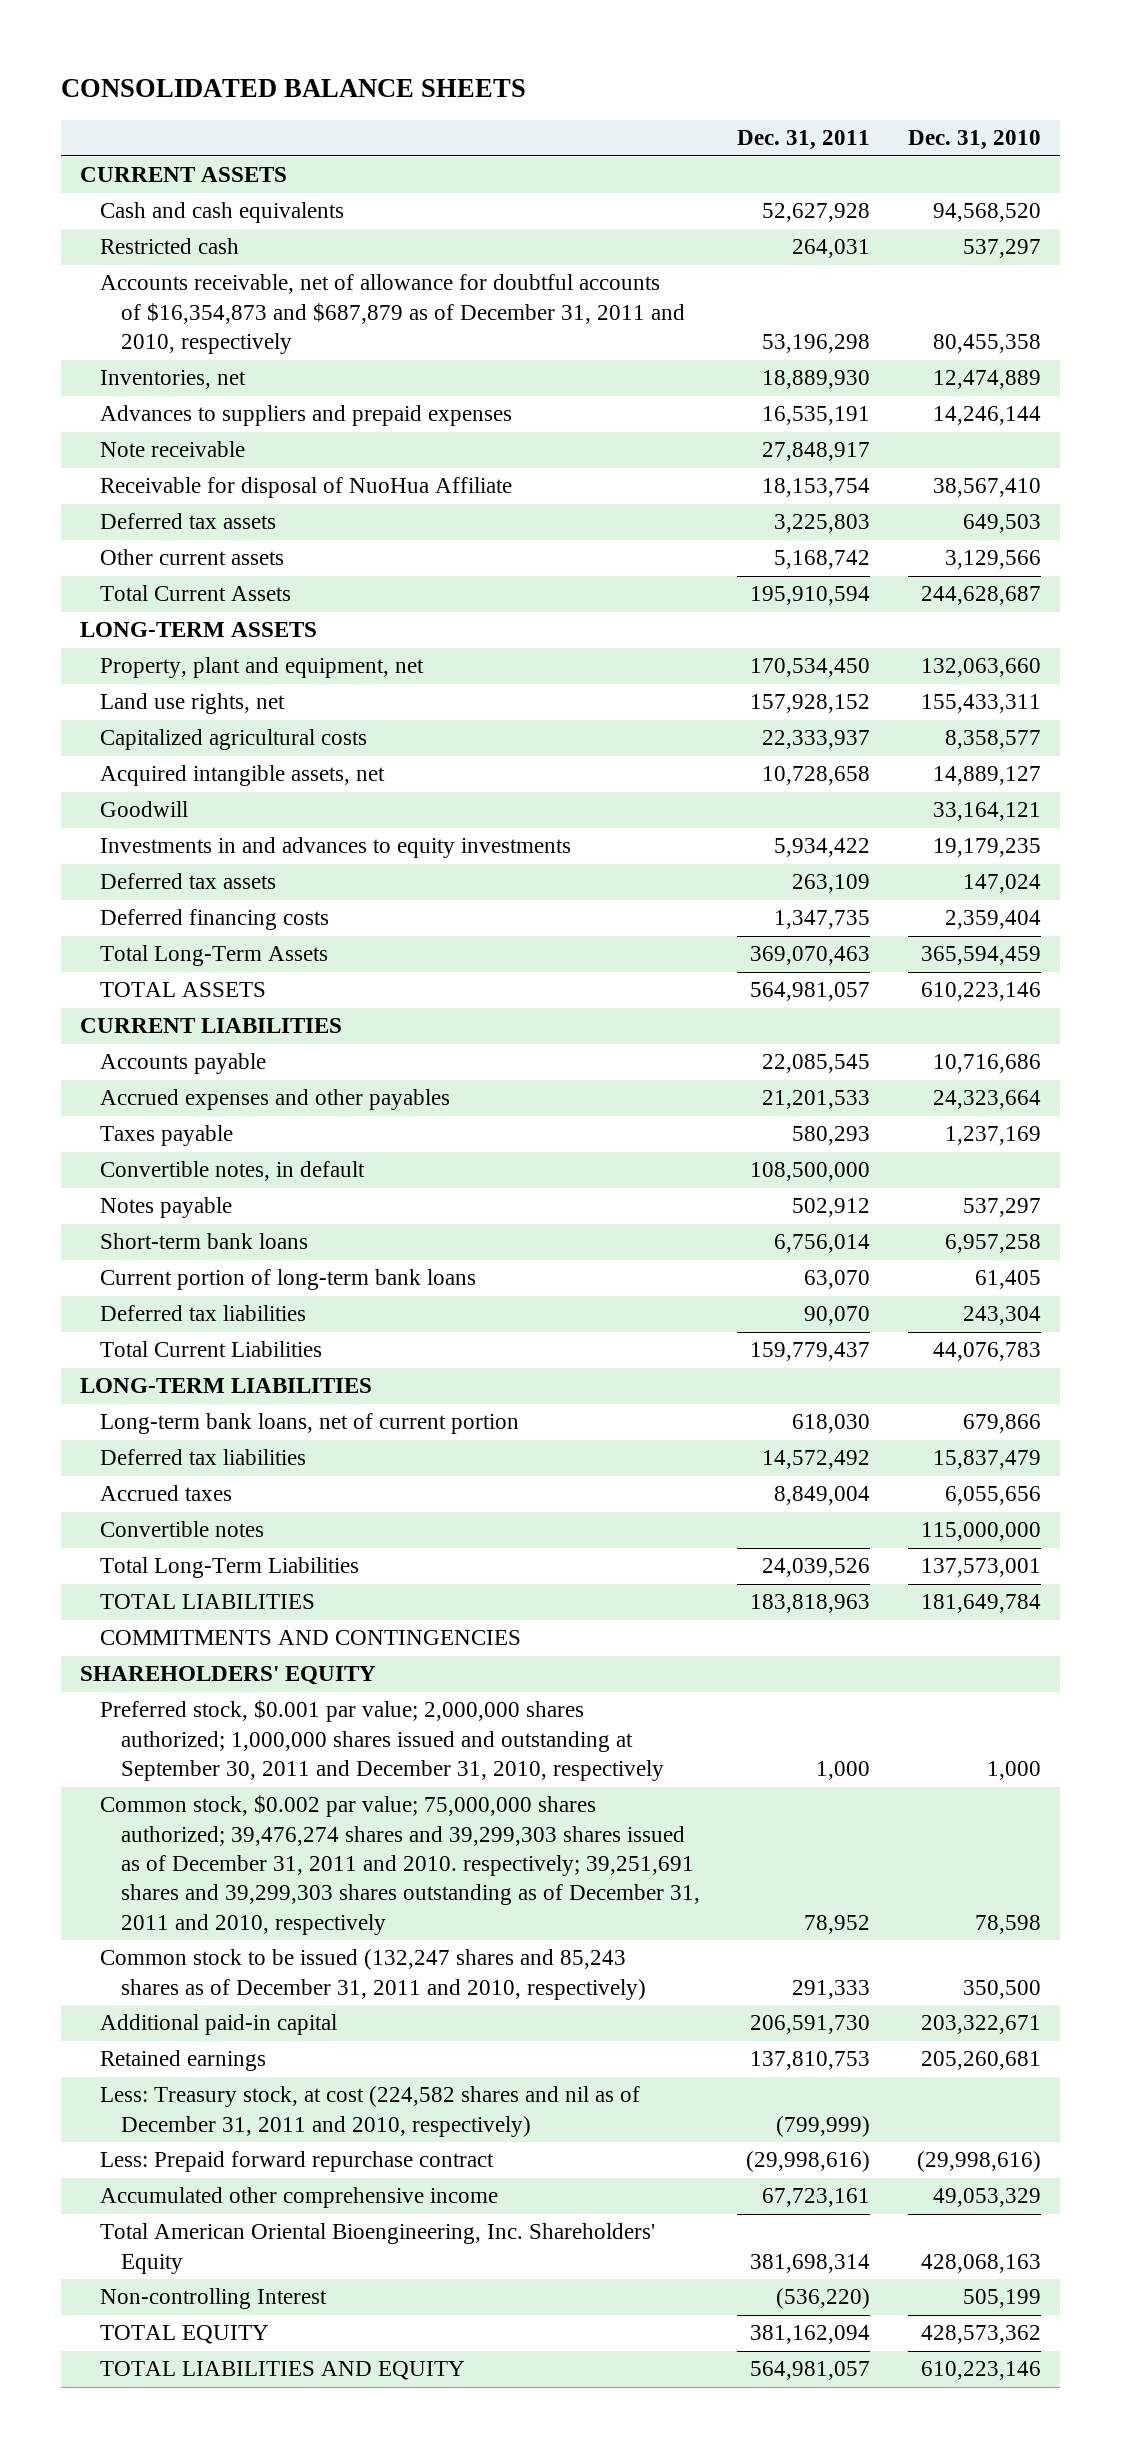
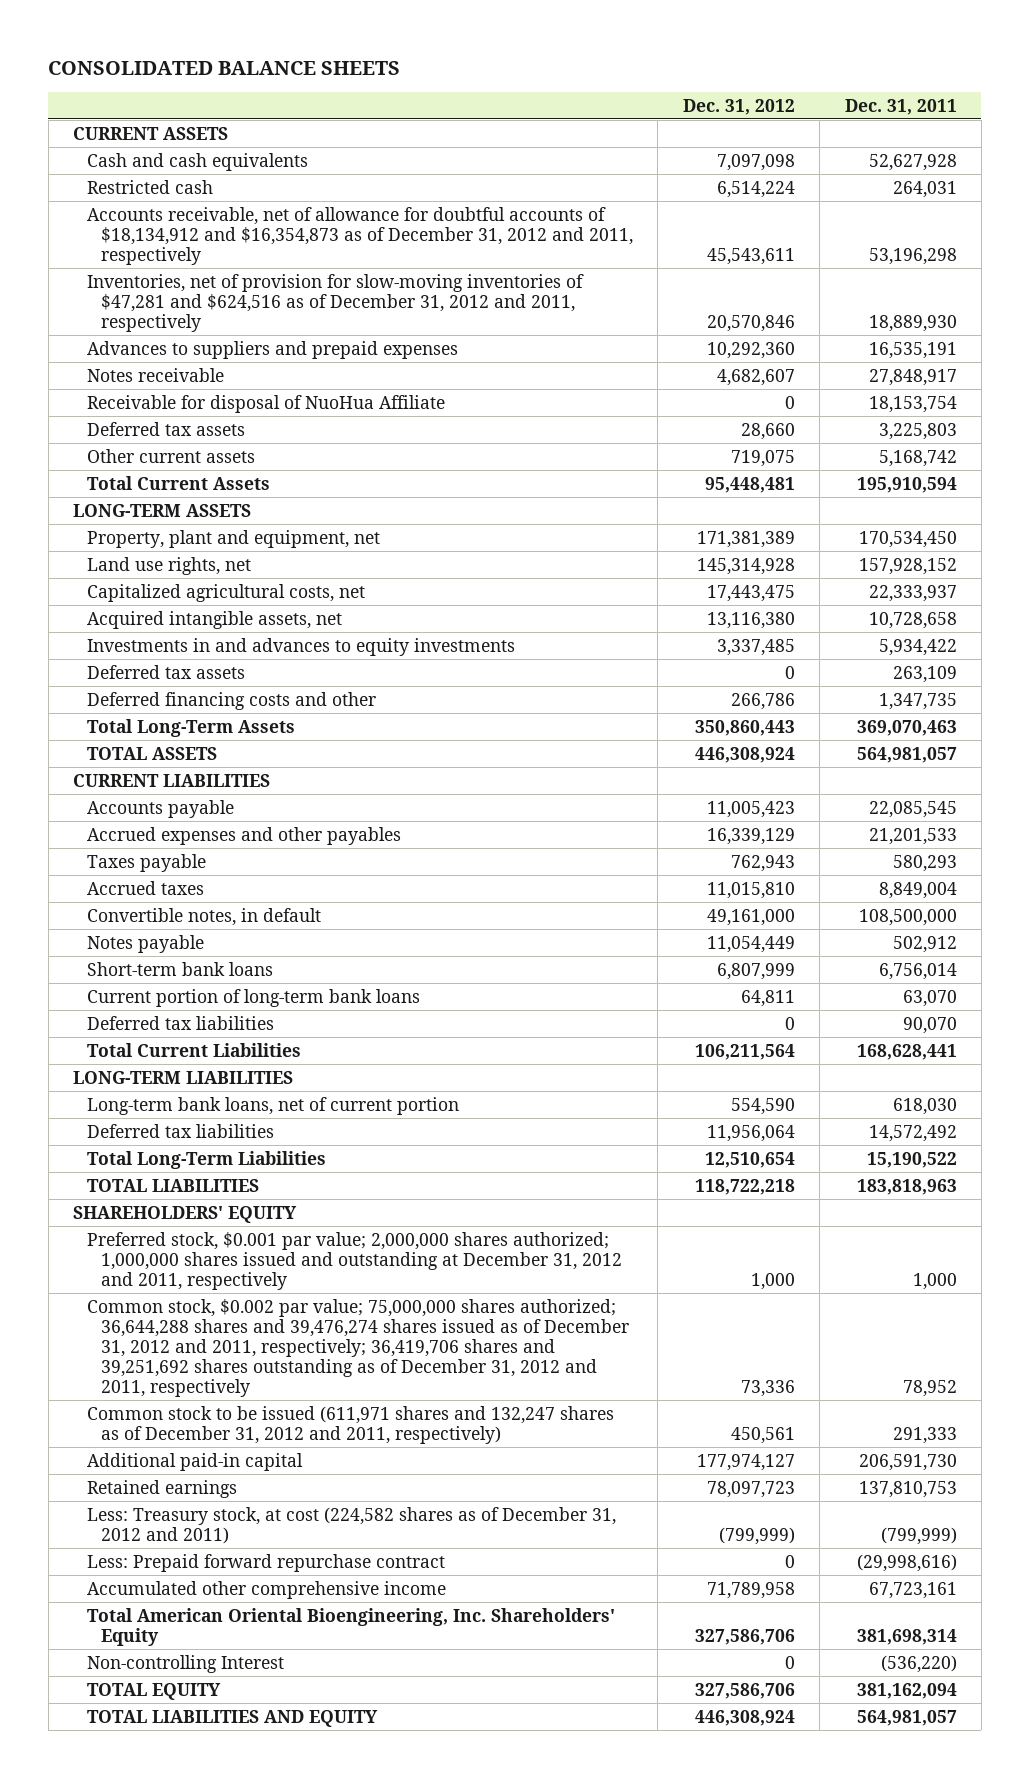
[907,130,1041,151] Dec. 31, 2010 -> none
none -> [682,98,795,115] Dec. 31, 2012
[100,274,685,355] Accounts receivable, net of allowance for doubtful accounts of $16,354,873 and $687,879 as of December 31, 2011 and 2010, respectively -> [86,206,633,265] Accounts receivable, net of allowance for doubtful accounts of $18,134,912 and $16,354,873 as of December 31, 2012 and 2011, respectively
[100,370,247,390] Inventories, net -> [86,273,584,332] Inventories, net of provision for slow-moving inventories of $47,281 and $624,516 as of December 31, 2012 and 2011, respectively
[100,441,246,458] Note receivable -> [86,367,224,382] Notes receivable
[100,729,368,751] Capitalized agricultural costs -> [86,583,365,602] Capitalized agricultural costs, net
[100,801,189,818] Goodwill -> none
[100,909,330,931] Deferred financing costs -> [86,691,376,710] Deferred financing costs and other
[100,1485,233,1502] Accrued taxes -> [86,880,204,895] Accrued taxes
[750,1342,871,1362] 159,779,437 -> [856,1043,957,1060] 168,628,441
[100,1521,265,1538] Convertible notes -> none
[762,1558,871,1578] 24,039,526 -> [866,1151,957,1168] 15,190,522
[100,1630,522,1646] COMMITMENTS AND CONTINGENCIES -> none
[100,1700,664,1782] Preferred stock, $0.001 par value; 2,000,000 shares authorized; 1,000,000 shares issued and outstanding at September 30, 2011 and December 31, 2010, respectively -> [86,1231,622,1290] Preferred stock, $0.001 par value; 2,000,000 shares authorized; 1,000,000 shares issued and outstanding at December 31, 2012 and 2011, respectively
[100,1795,700,1935] Common stock, $0.002 par value; 75,000,000 shares authorized; 39,476,274 shares and 39,299,303 shares issued as of December 31, 2011 and 2010. respectively; 39,251,691 shares and 39,299,303 shares outstanding as of December 31, 2011 and 2010, respectively -> [86,1298,629,1398] Common stock, $0.002 par value; 75,000,000 shares authorized; 36,644,288 shares and 39,476,274 shares issued as of December 31, 2012 and 2011, respectively; 36,419,706 shares and 39,251,692 shares outstanding as of December 31, 2012 and 2011, respectively
[100,1949,646,2000] Common stock to be issued (132,247 shares and 85,243 shares as of December 31, 2011 and 2010, respectively) -> [86,1405,614,1444] Common stock to be issued (611,971 shares and 132,247 shares as of December 31, 2012 and 2011, respectively)
[100,2086,641,2137] Less: Treasury stock, at cost (224,582 shares and nil as of December 31, 2011 and 2010, respectively) -> [86,1506,616,1544] Less: Treasury stock, at cost (224,582 shares as of December 31, 2012 and 2011)

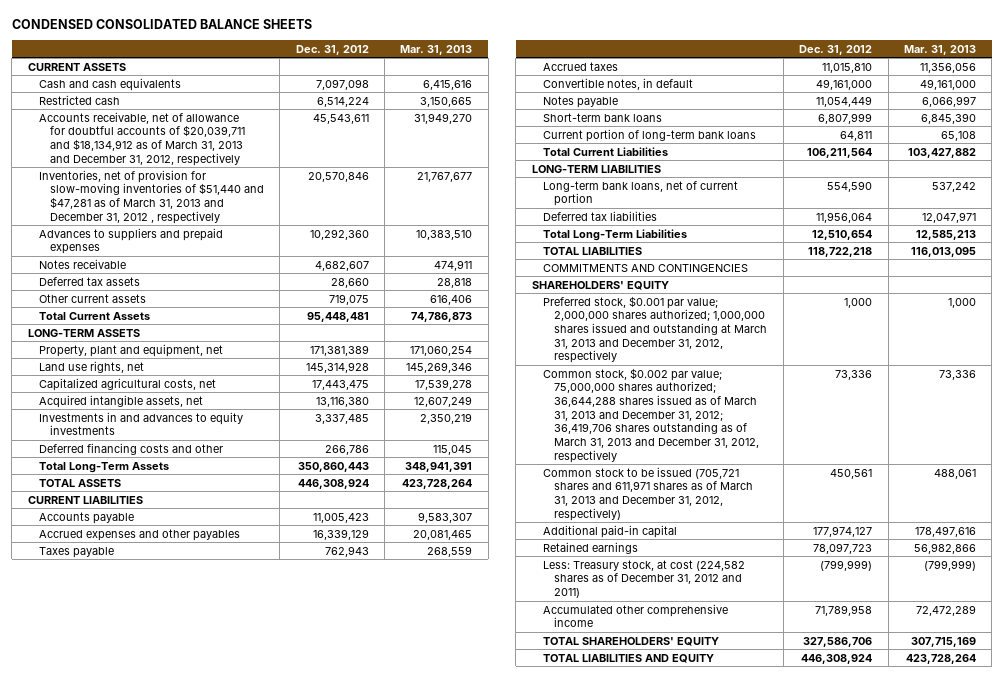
[48,60,401,75] CONSOLIDATED BALANCE SHEETS -> [11,19,312,30] CONDENSED CONSOLIDATED BALANCE SHEETS
[844,98,957,115] Dec. 31, 2011 -> none
none -> [400,44,473,55] Mar. 31, 2013
[86,206,633,265] Accounts receivable, net of allowance for doubtful accounts of $18,134,912 and $16,354,873 as of December 31, 2012 and 2011, respectively -> [38,111,246,166] Accounts receivable, net of allowance for doubtful accounts of $20,039,711 and $18,134,912 as of March 31, 2013 and December 31, 2012, respectively
[86,273,584,332] Inventories, net of provision for slow-moving inventories of $47,281 and $624,516 as of December 31, 2012 and 2011, respectively -> [38,169,265,224] Inventories, net of provision for slow-moving inventories of $51,440 and $47,281 as of March 31, 2013 and December 31, 2012 , respectively
[86,394,445,413] Receivable for disposal of NuoHua Affiliate -> none
[86,664,245,679] Deferred tax assets -> none
[86,1015,274,1030] Deferred tax liabilities -> none
none -> [542,263,748,272] COMMITMENTS AND CONTINGENCIES
[86,1231,622,1290] Preferred stock, $0.001 par value; 2,000,000 shares authorized; 1,000,000 shares issued and outstanding at December 31, 2012 and 2011, respectively -> [542,295,767,364] Preferred stock, $0.001 par value; 2,000,000 shares authorized; 1,000,000 shares issued and outstanding at March 31, 2013 and December 31, 2012, respectively
[86,1298,629,1398] Common stock, $0.002 par value; 75,000,000 shares authorized; 36,644,288 shares and 39,476,274 shares issued as of December 31, 2012 and 2011, respectively; 36,419,706 shares and 39,251,692 shares outstanding as of December 31, 2012 and 2011, respectively -> [542,367,759,463] Common stock, $0.002 par value; 75,000,000 shares authorized; 36,644,288 shares issued as of March 31, 2013 and December 31, 2012; 36,419,706 shares outstanding as of March 31, 2013 and December 31, 2012, respectively
[86,1405,614,1444] Common stock to be issued (611,971 shares and 132,247 shares as of December 31, 2012 and 2011, respectively) -> [542,466,753,521] Common stock to be issued (705,721 shares and 611,971 shares as of March 31, 2013 and December 31, 2012, respectively)
[86,1553,445,1572] Less: Prepaid forward repurchase contract -> none
[86,1654,284,1673] Non-controlling Interest -> none
[86,1682,221,1700] TOTAL EQUITY -> none
[86,1607,615,1646] Total American Oriental Bioengineering, Inc. Shareholders' Equity -> [542,636,719,646] TOTAL SHAREHOLDERS' EQUITY

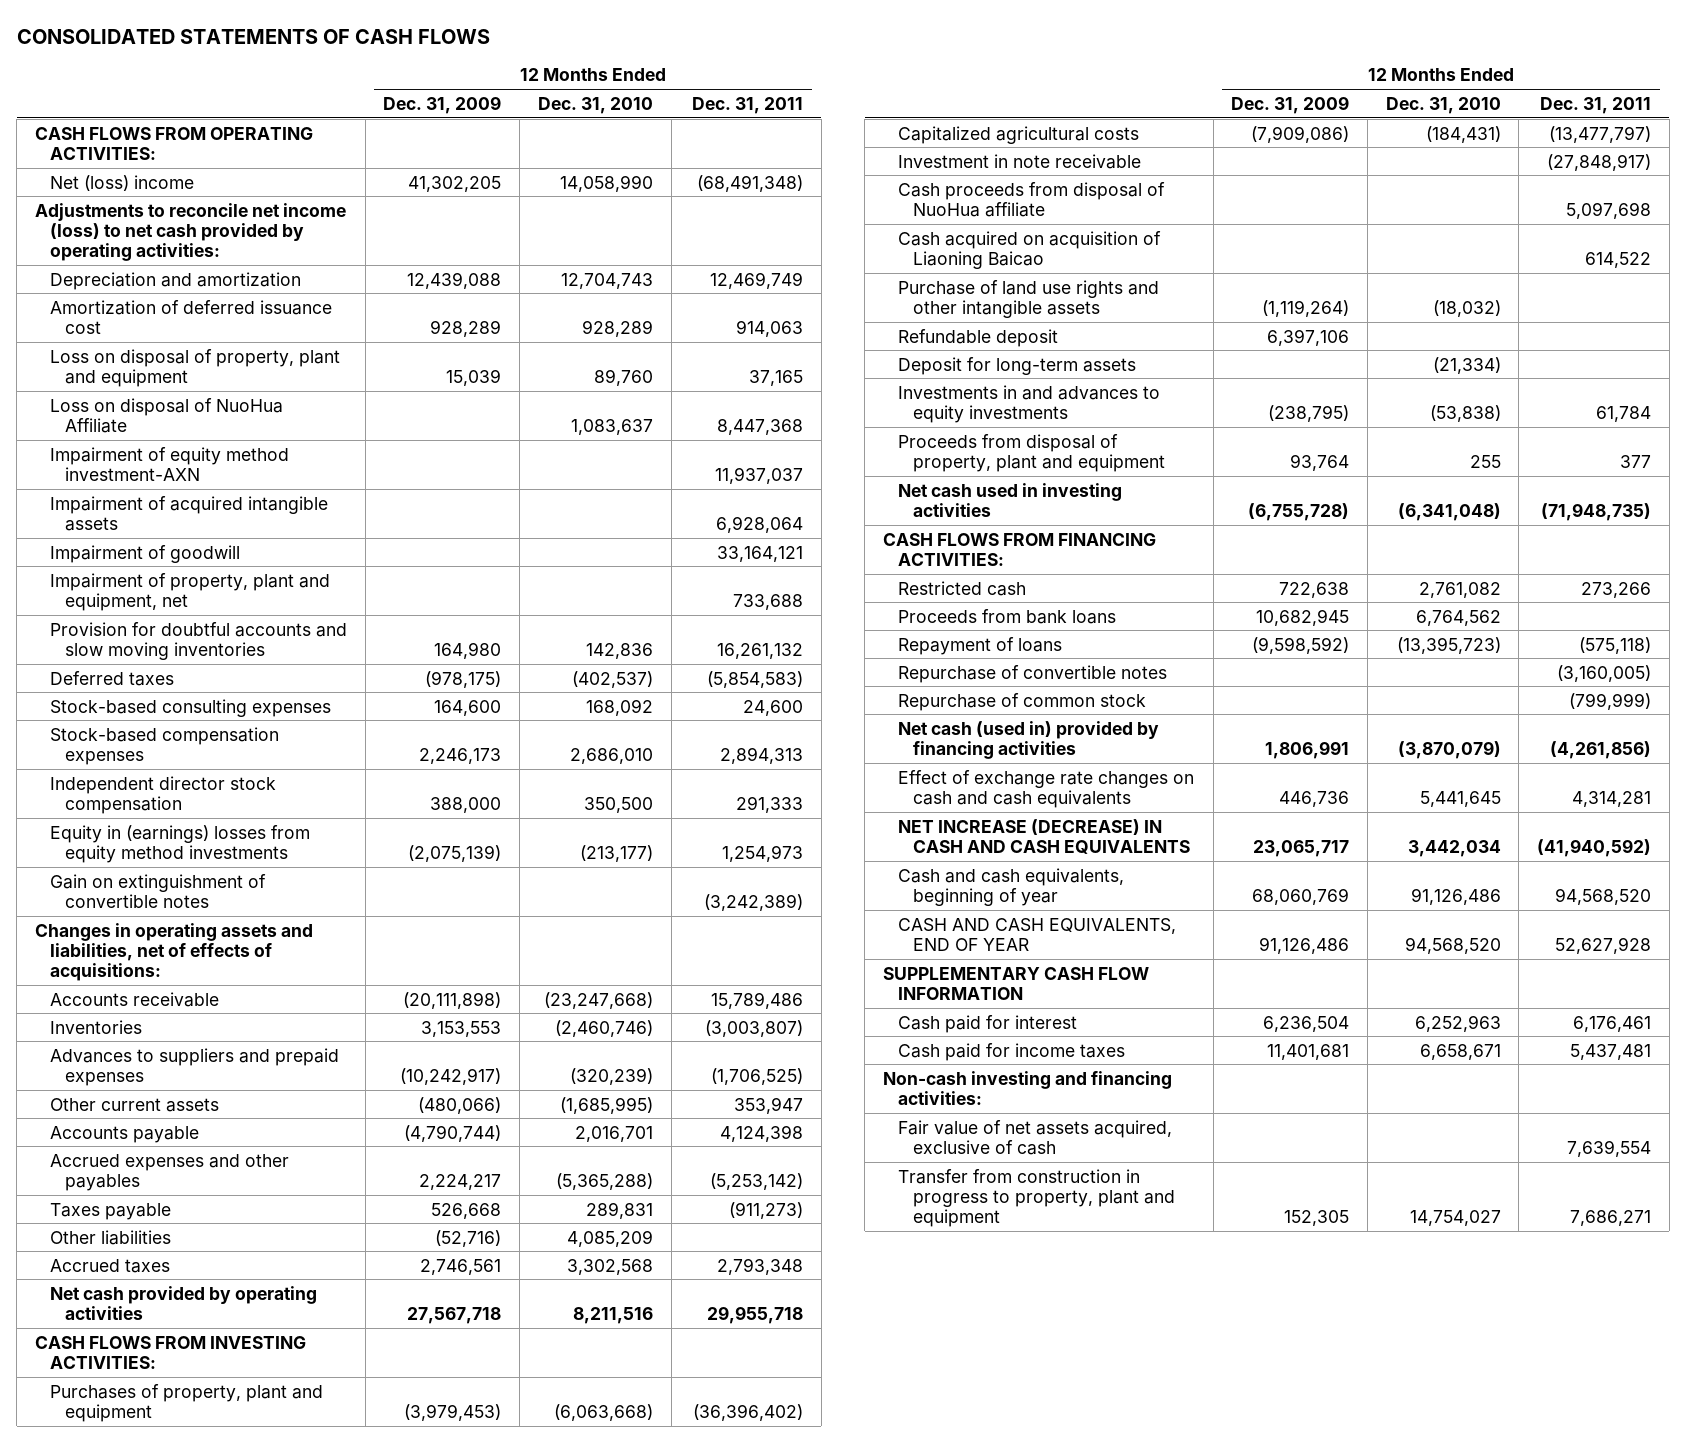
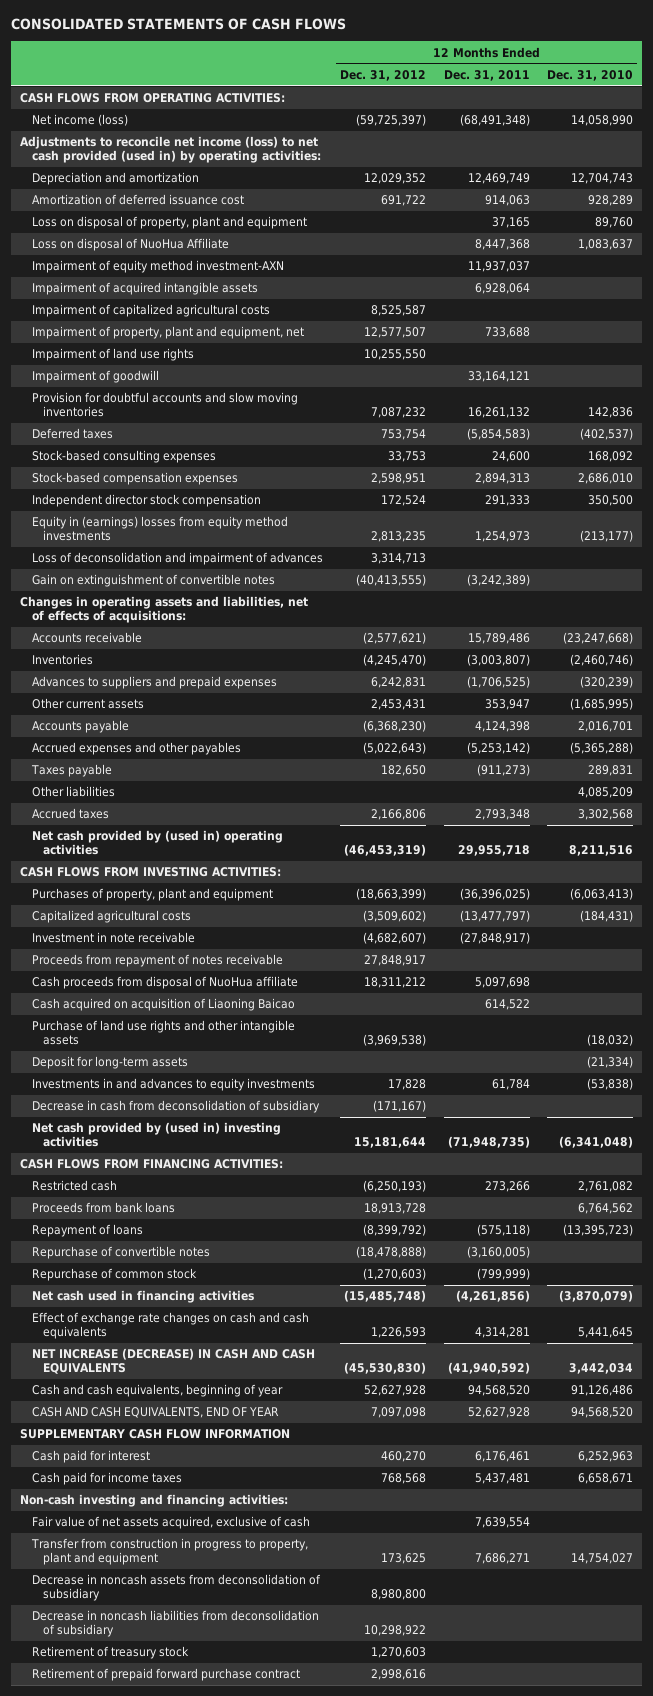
[383,95,502,114] Dec. 31, 2009 -> none
none -> [340,69,427,81] Dec. 31, 2012
[50,174,195,191] Net (loss) income -> [31,114,128,127] Net income (loss)
[34,202,346,261] Adjustments to reconcile net income (loss) to net cash provided by operating activities: -> [20,136,321,163] Adjustments to reconcile net income (loss) to net cash provided (used in) by operating activities:
none -> [31,304,270,318] Impairment of capitalized agricultural costs
none -> [31,348,194,362] Impairment of land use rights
[50,544,241,563] Impairment of goodwill -> [31,370,159,384] Impairment of goodwill
none -> [31,552,323,566] Loss of deconsolidation and impairment of advances
[50,1285,318,1320] Net cash provided by operating activities -> [31,830,283,855] Net cash provided by (used in) operating activities
[553,1403,653,1421] (6,063,668) -> [570,888,634,901] (6,063,413)
[693,1403,804,1421] (36,396,402) -> [459,888,530,901] (36,396,025)
none -> [31,954,283,968] Proceeds from repayment of notes receivable
[898,328,1059,347] Refundable deposit -> none
[898,433,1166,472] Proceeds from disposal of property, plant and equipment -> none
none -> [31,1100,320,1114] Decrease in cash from deconsolidation of subsidiary
[898,482,1123,517] Net cash used in investing activities -> [31,1122,281,1147] Net cash provided by (used in) investing activities
[898,720,1160,759] Net cash (used in) provided by financing activities -> [31,1290,254,1304] Net cash used in financing activities
none -> [31,1574,321,1601] Decrease in noncash assets from deconsolidation of subsidiary
none -> [31,1610,319,1637] Decrease in noncash liabilities from deconsolidation of subsidiary
none -> [31,1646,189,1660] Retirement of treasury stock
none -> [31,1668,300,1682] Retirement of prepaid forward purchase contract

